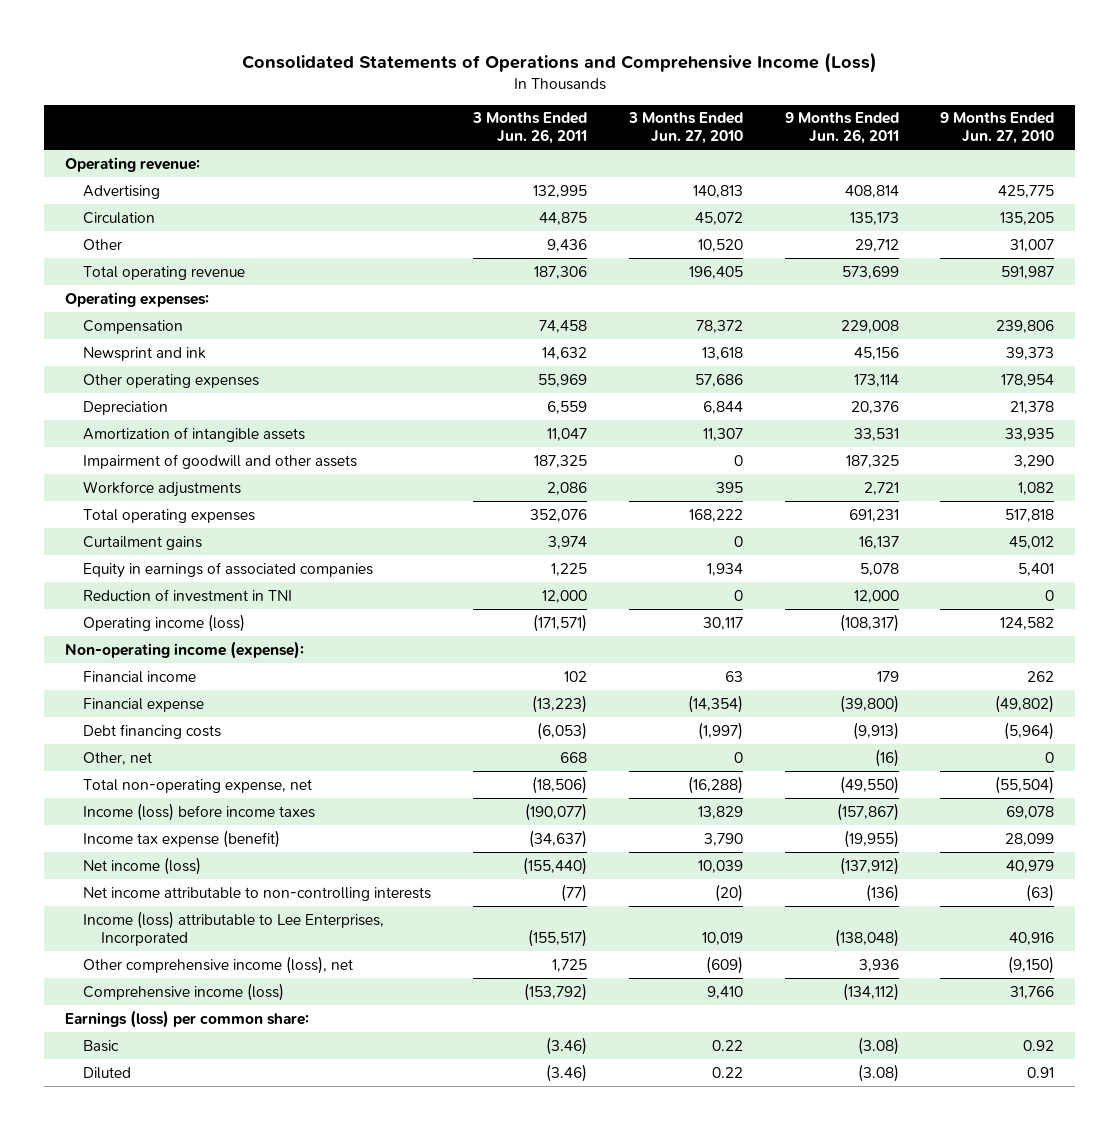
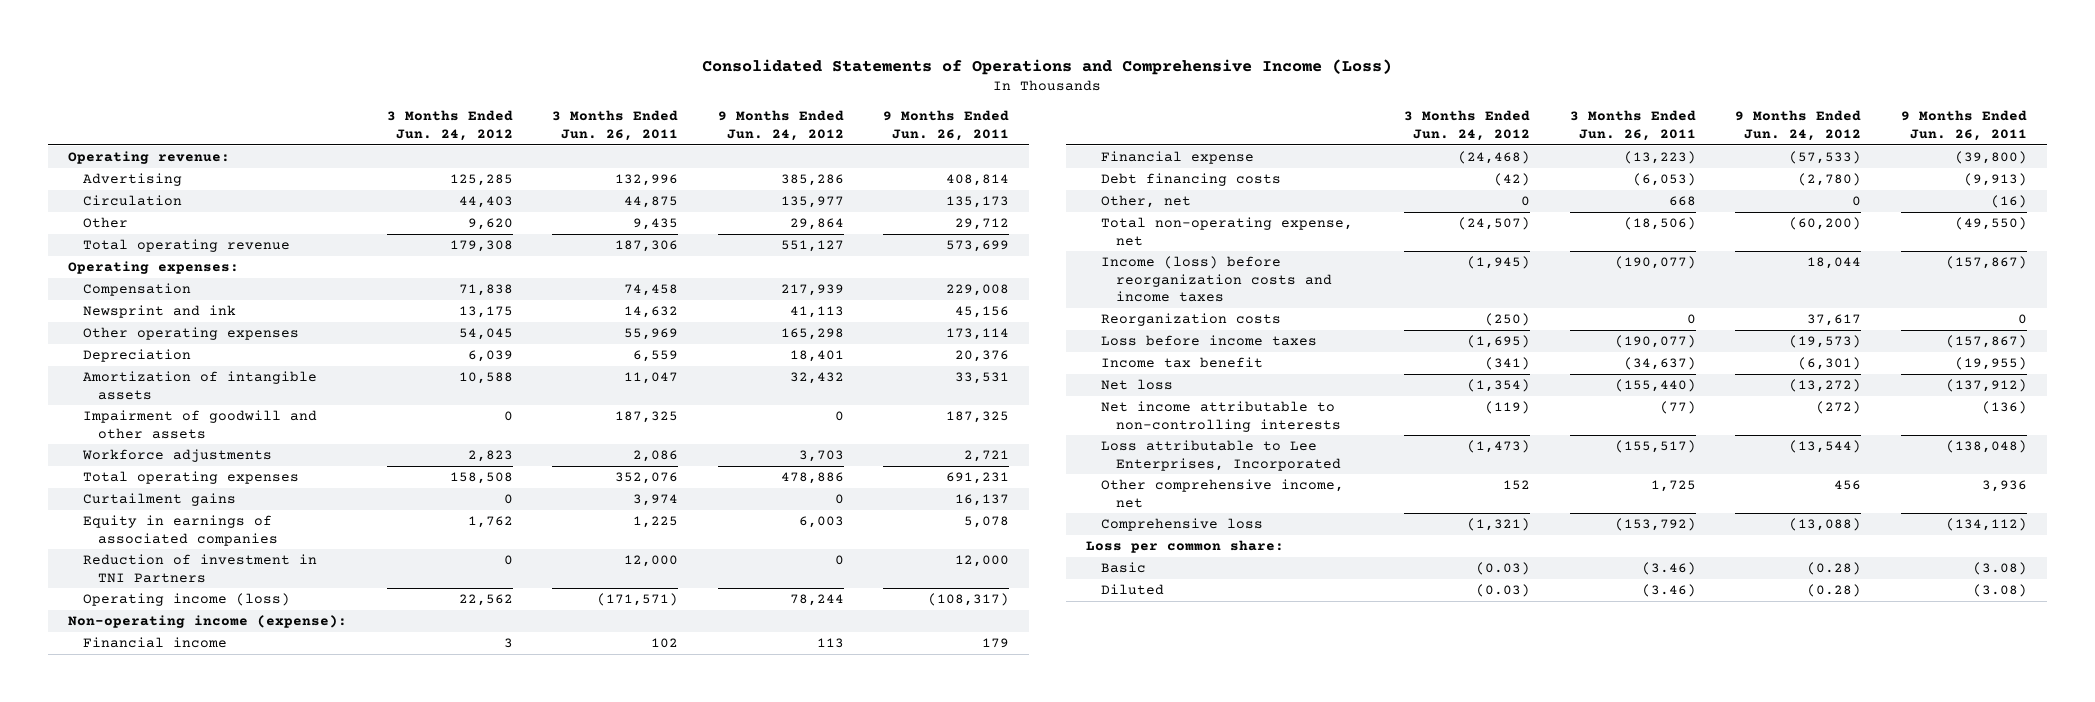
[627,112,743,145] 3 Months Ended Jun. 27, 2010 -> none
[940,112,1055,145] 9 Months Ended Jun. 27, 2010 -> none
none -> [386,110,513,141] 3 Months Ended Jun. 24, 2012
none -> [717,110,844,141] 9 Months Ended Jun. 24, 2012
[532,184,587,198] 132,995 -> [615,174,679,187] 132,996
[546,238,587,252] 9,436 -> [633,218,679,231] 9,435
[82,588,292,602] Reduction of investment in TNI -> [82,554,317,583] Reduction of investment in TNI Partners
none -> [1100,256,1332,303] Income (loss) before reorganization costs and income taxes
none -> [1100,313,1281,327] Reorganization costs
[82,802,315,821] Income (loss) before income taxes -> [1100,335,1317,347] Loss before income taxes
[82,829,280,848] Income tax expense (benefit) -> [1100,357,1263,369] Income tax benefit
[82,856,201,875] Net income (loss) -> [1100,379,1173,391] Net loss
[82,910,384,946] Income (loss) attributable to Lee Enterprises, Incorporated -> [1100,440,1341,471] Loss attributable to Lee Enterprises, Incorporated
[82,955,353,974] Other comprehensive income (loss), net -> [1100,479,1344,508] Other comprehensive income, net
[82,982,284,1001] Comprehensive income (loss) -> [1100,518,1263,532] Comprehensive loss
[65,1009,310,1028] Earnings (loss) per common share: -> [1085,540,1284,554] Loss per common share:

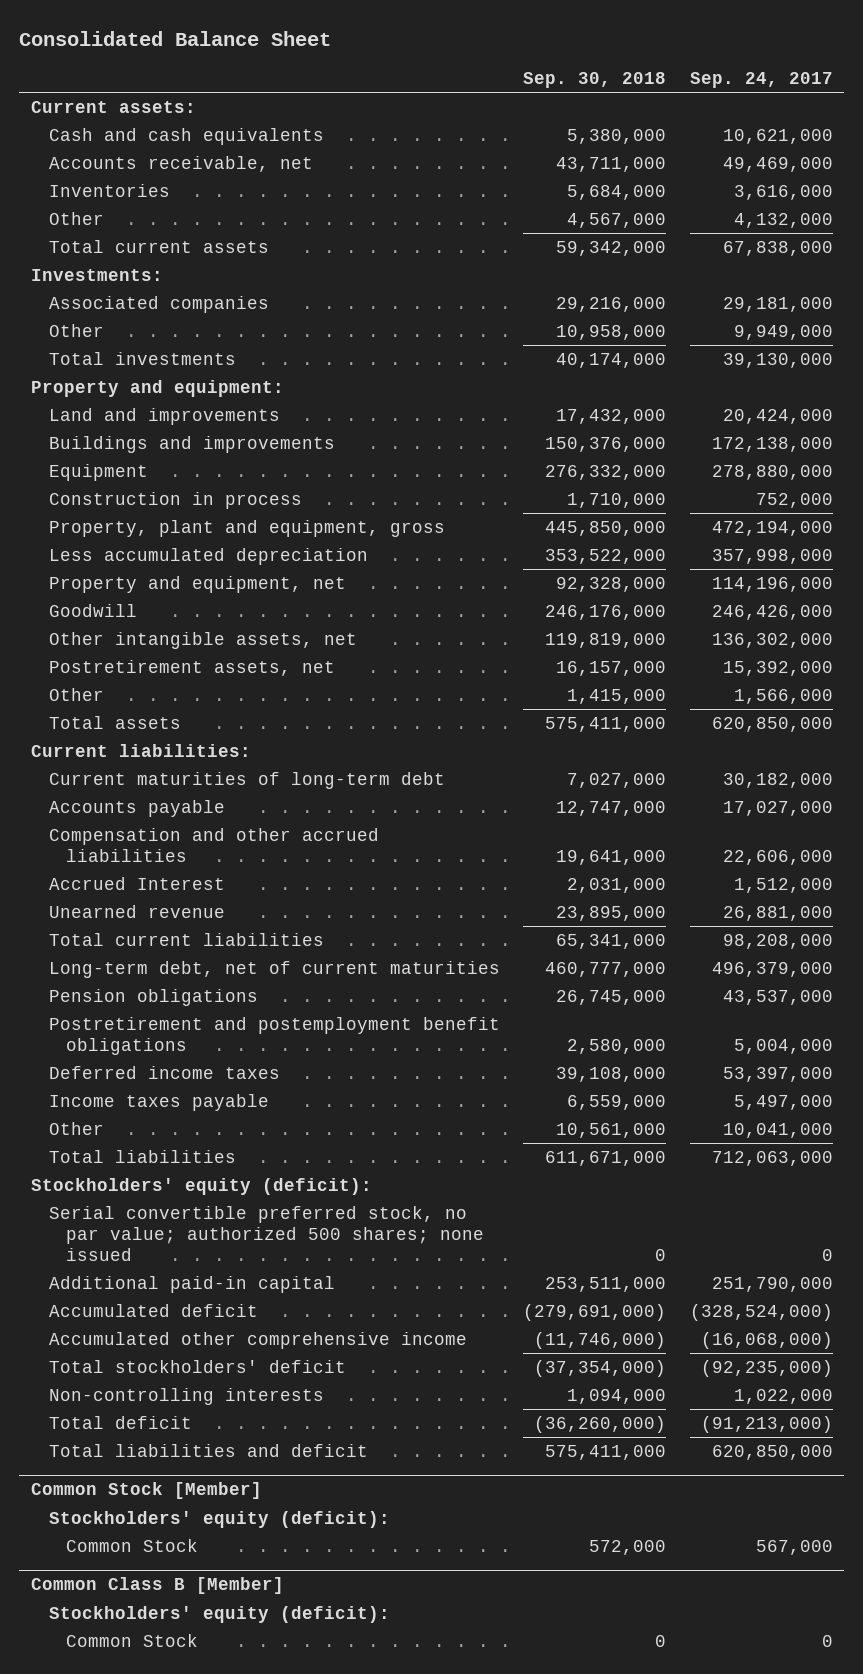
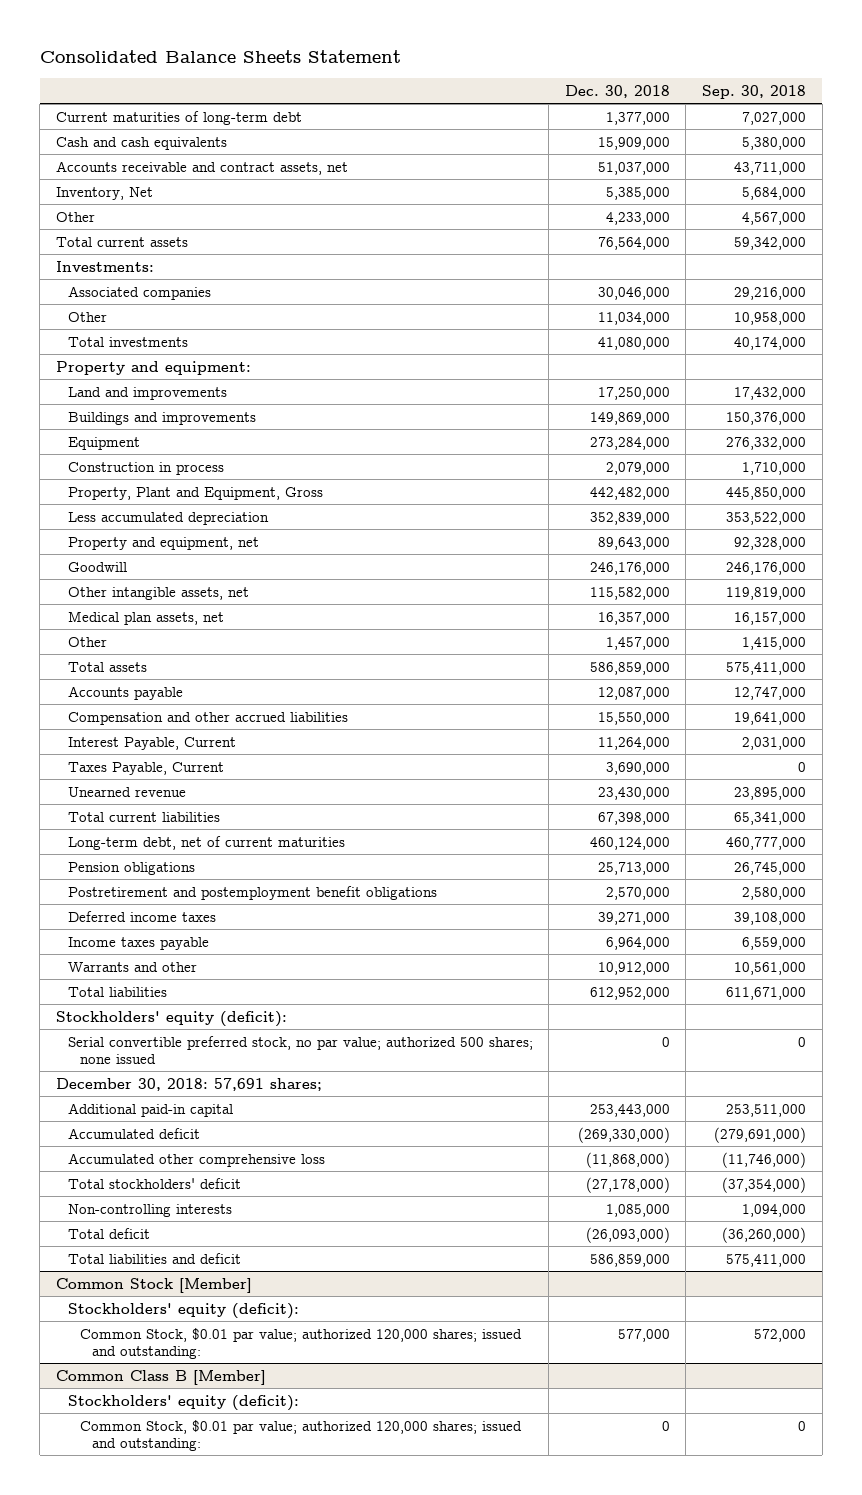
[19,31,332,47] Consolidated Balance Sheet -> [39,50,401,64] Consolidated Balance Sheets Statement
[689,71,833,88] Sep. 24, 2017 -> none
none -> [564,84,670,98] Dec. 30, 2018
[30,100,196,113] Current assets: -> none
[48,771,445,789] Current maturities of long-term debt -> [55,110,302,125] Current maturities of long-term debt
[48,155,313,172] Accounts receivable, net -> [55,160,348,175] Accounts receivable and contract assets, net
[48,183,170,197] Inventories -> [55,186,153,200] Inventory, Net
[48,519,445,537] Property, plant and equipment, gross -> [67,486,323,500] Property, Plant and Equipment, Gross
[48,659,335,676] Postretirement assets, net -> [67,610,224,625] Medical plan assets, net
[30,743,251,757] Current liabilities: -> none
[48,876,225,890] Accrued Interest -> [67,736,236,750] Interest Payable, Current
none -> [67,761,224,775] Taxes Payable, Current
[48,1121,104,1135] Other -> [67,961,197,972] Warrants and other
none -> [55,1077,322,1091] December 30, 2018: 57,691 shares;
[48,1331,467,1349] Accumulated other comprehensive income -> [67,1152,325,1167] Accumulated other comprehensive loss
[66,1538,199,1552] Common Stock -> [79,1327,522,1360] Common Stock, $0.01 par value; authorized 120,000 shares; issued and outstanding:
[66,1633,199,1647] Common Stock -> [79,1419,522,1452] Common Stock, $0.01 par value; authorized 120,000 shares; issued and outstanding:

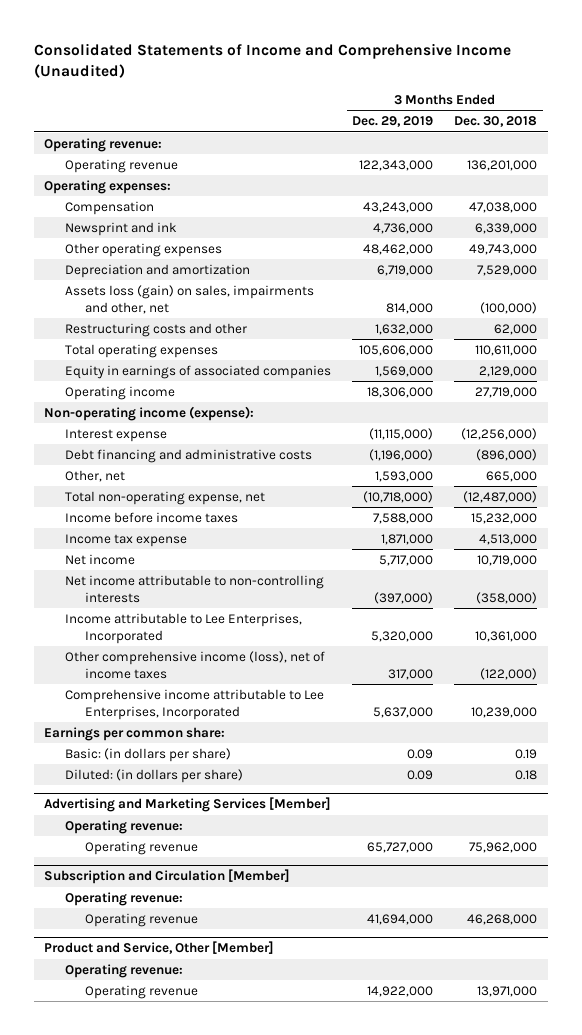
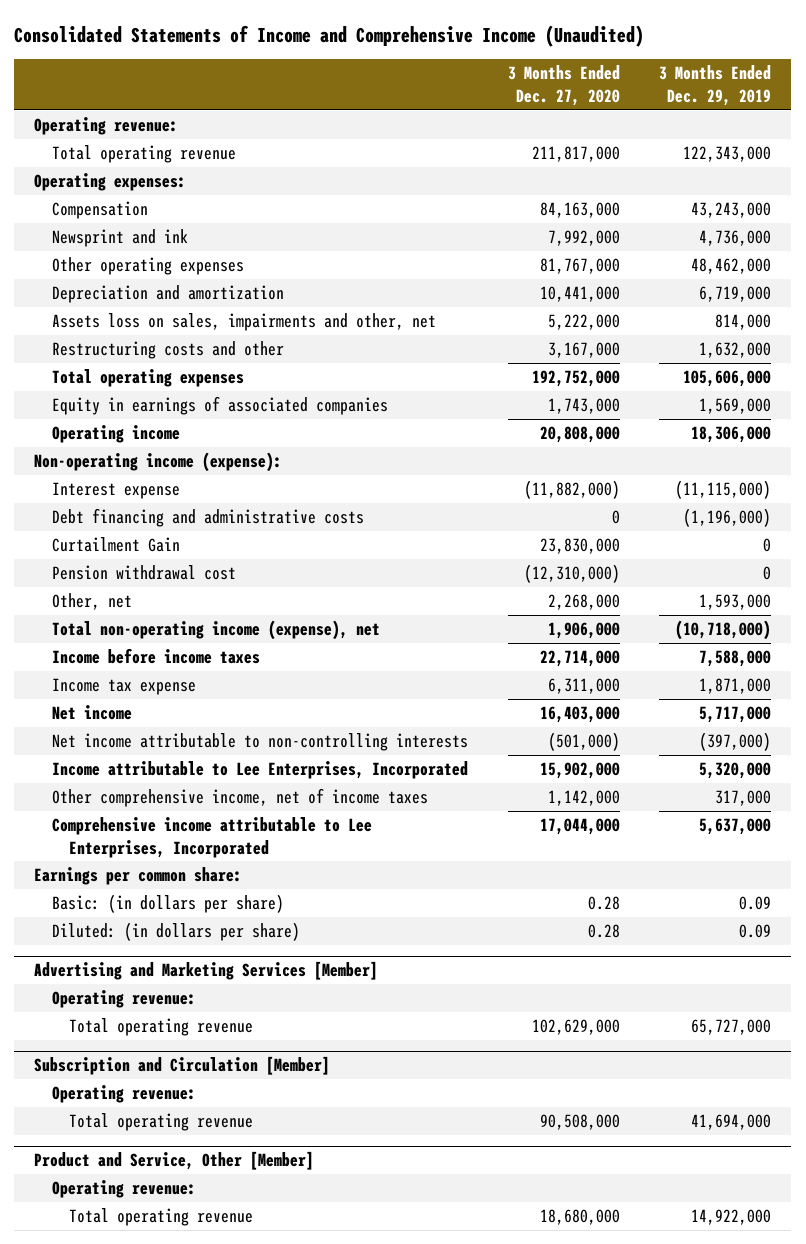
[454,116,538,128] Dec. 30, 2018 -> none
none -> [507,65,620,106] 3 Months Ended Dec. 27, 2020
[64,158,178,173] Operating revenue -> [51,144,236,163] Total operating revenue
[64,284,314,315] Assets loss (gain) on sales, impairments and other, net -> [51,312,436,331] Assets loss on sales, impairments and other, net
none -> [51,536,180,552] Curtailment Gain
none -> [51,564,236,580] Pension withdrawal cost
[64,490,265,505] Total non-operating expense, net -> [51,619,380,640] Total non-operating income (expense), net
[64,650,325,680] Other comprehensive income (loss), net of income taxes -> [51,787,428,807] Other comprehensive income, net of income taxes
[85,840,199,855] Operating revenue -> [69,1017,254,1036] Total operating revenue
[85,912,199,927] Operating revenue -> [69,1112,254,1131] Total operating revenue
[85,984,199,999] Operating revenue -> [69,1207,254,1226] Total operating revenue

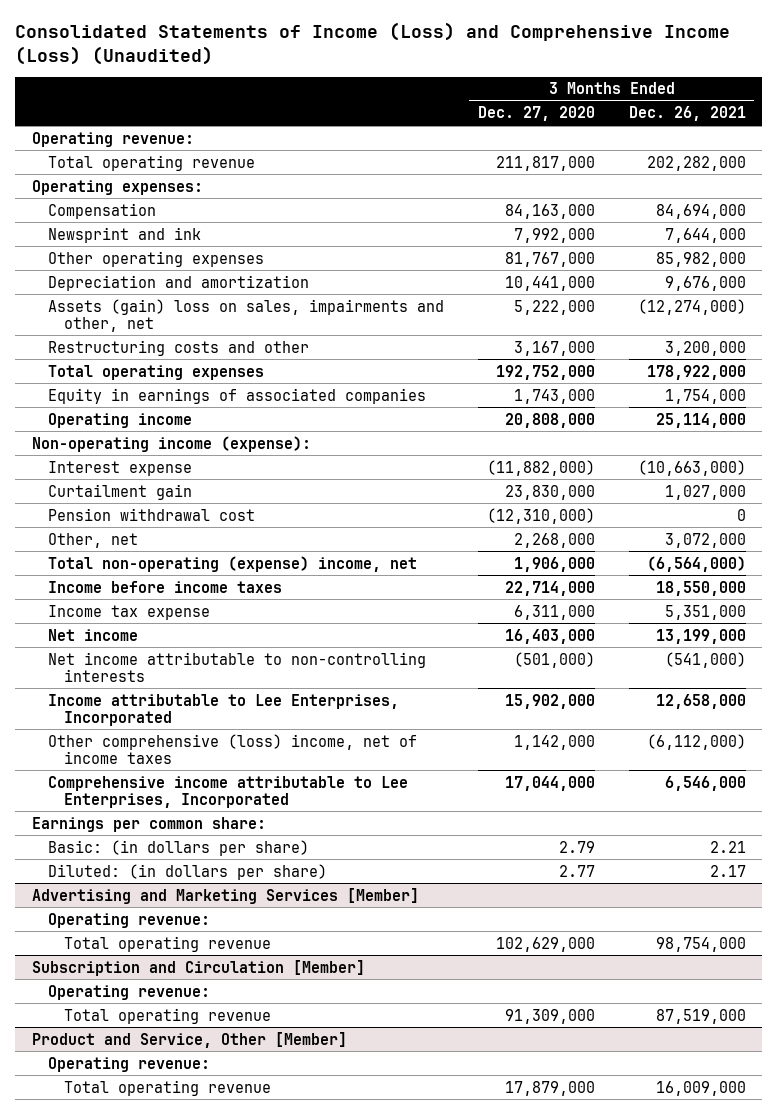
[14,24,645,47] Consolidated Statements of Income and Comprehensive Income (Unaudited) -> [14,22,730,65] Consolidated Statements of Income (Loss) and Comprehensive Income (Loss) (Unaudited)
[659,65,772,106] 3 Months Ended Dec. 29, 2019 -> none
none -> [628,106,746,122] Dec. 26, 2021
[51,312,436,331] Assets loss on sales, impairments and other, net -> [47,298,444,332] Assets (gain) loss on sales, impairments and other, net
[51,507,364,527] Debt financing and administrative costs -> none
[51,536,180,552] Curtailment Gain -> [47,483,192,500] Curtailment gain
[51,619,380,640] Total non-operating income (expense), net -> [47,555,417,572] Total non-operating (expense) income, net
[51,787,428,807] Other comprehensive income, net of income taxes -> [47,733,417,764] Other comprehensive (loss) income, net of income taxes
[587,895,620,910] 0.28 -> [558,840,595,853] 2.79
[587,923,620,938] 0.28 -> [558,864,595,877] 2.77
[539,1113,620,1130] 90,508,000 -> [504,1008,595,1024] 91,309,000
[539,1208,620,1225] 18,680,000 -> [504,1080,595,1096] 17,879,000

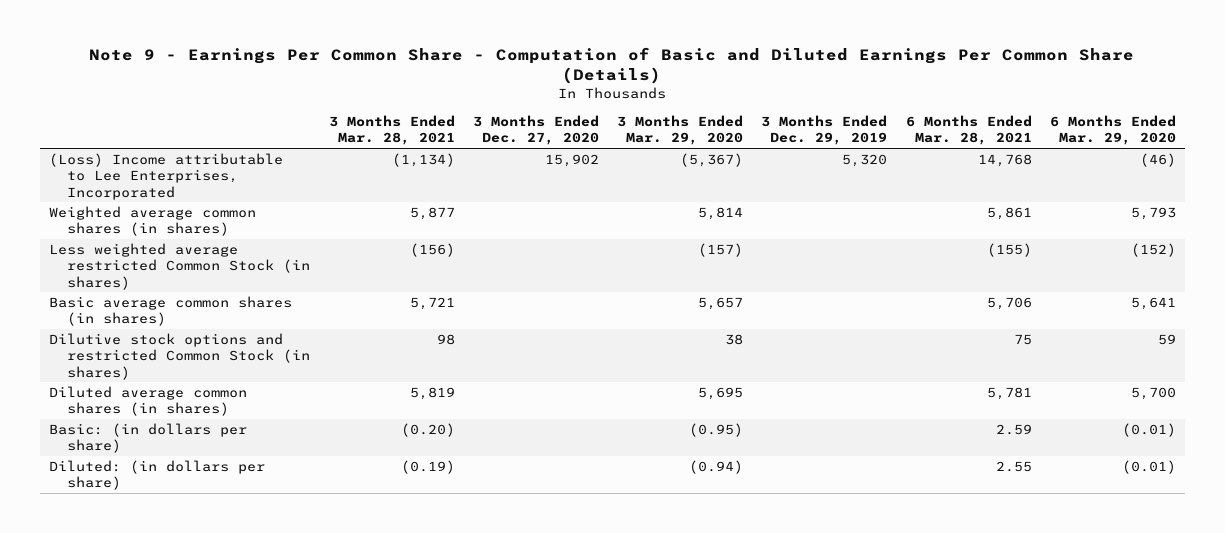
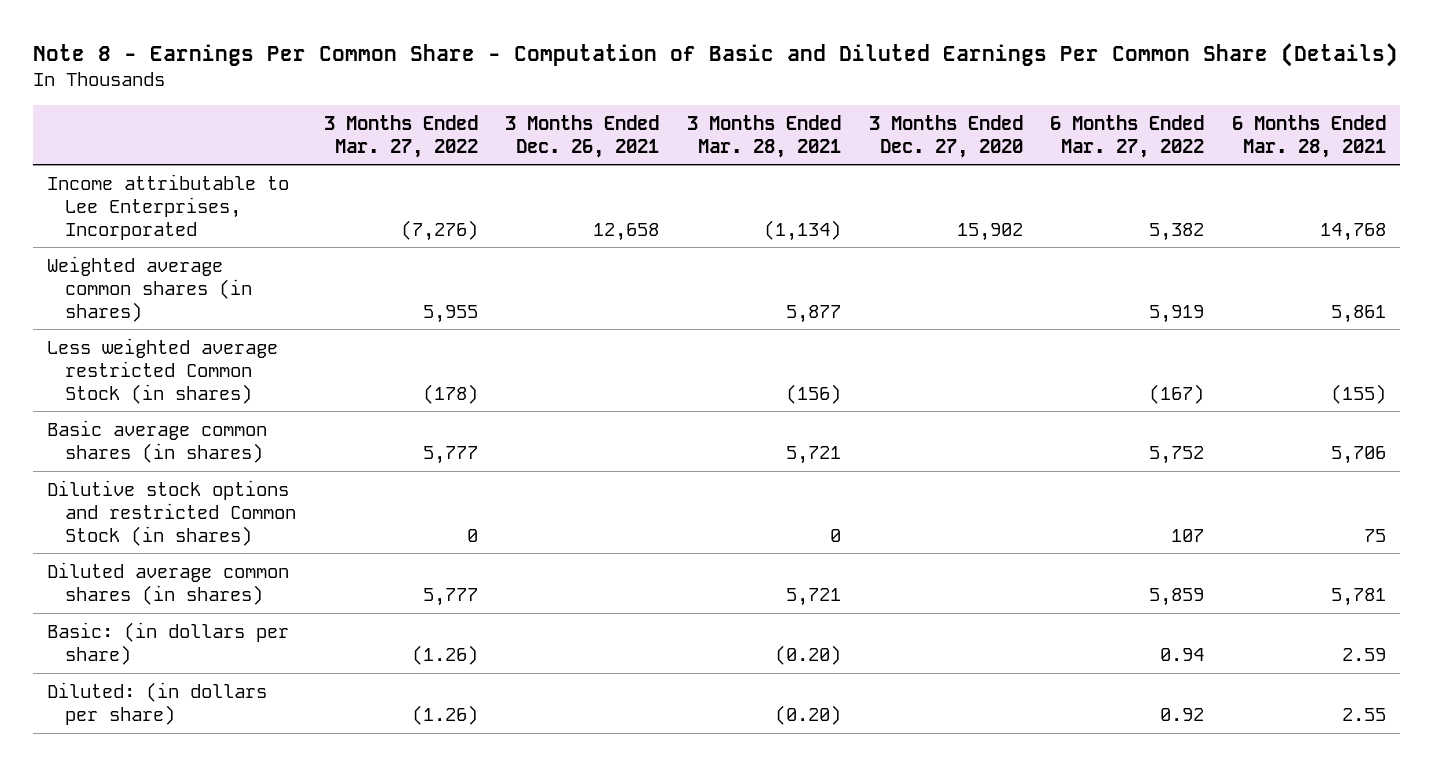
[89,47,1135,85] Note 9 - Earnings Per Common Share - Computation of Basic and Diluted Earnings Per Common Share (Details) -> [32,43,1398,68] Note 8 - Earnings Per Common Share - Computation of Basic and Diluted Earnings Per Common Share (Details)
[617,115,744,146] 3 Months Ended Mar. 29, 2020 -> none
[761,115,888,146] 3 Months Ended Dec. 29, 2019 -> none
[1050,115,1177,146] 6 Months Ended Mar. 29, 2020 -> none
none -> [323,114,478,158] 3 Months Ended Mar. 27, 2022
none -> [505,114,660,158] 3 Months Ended Dec. 26, 2021
none -> [1050,114,1205,158] 6 Months Ended Mar. 27, 2022
[48,152,283,200] (Loss) Income attributable to Lee Enterprises, Incorporated -> [46,173,289,240] Income attributable to Lee Enterprises, Incorporated
[436,333,455,345] 98 -> [829,528,841,542] 0
[409,386,455,400] 5,819 -> [785,587,841,606] 5,721
[400,459,455,474] (0.19) -> [774,704,841,725] (0.20)

